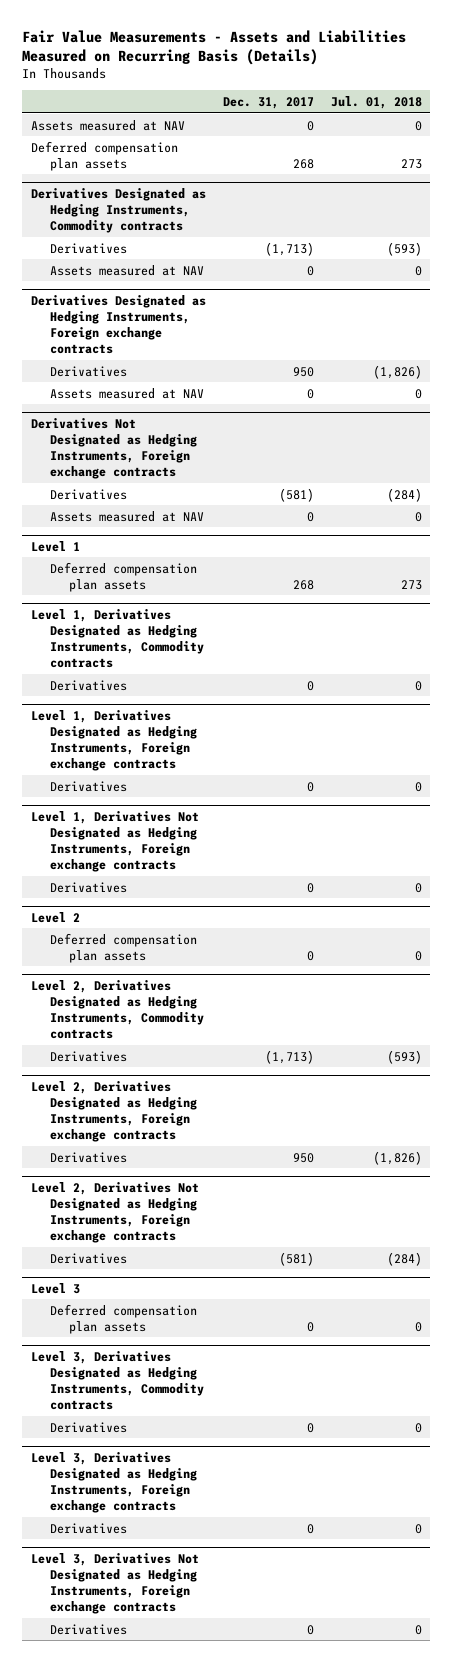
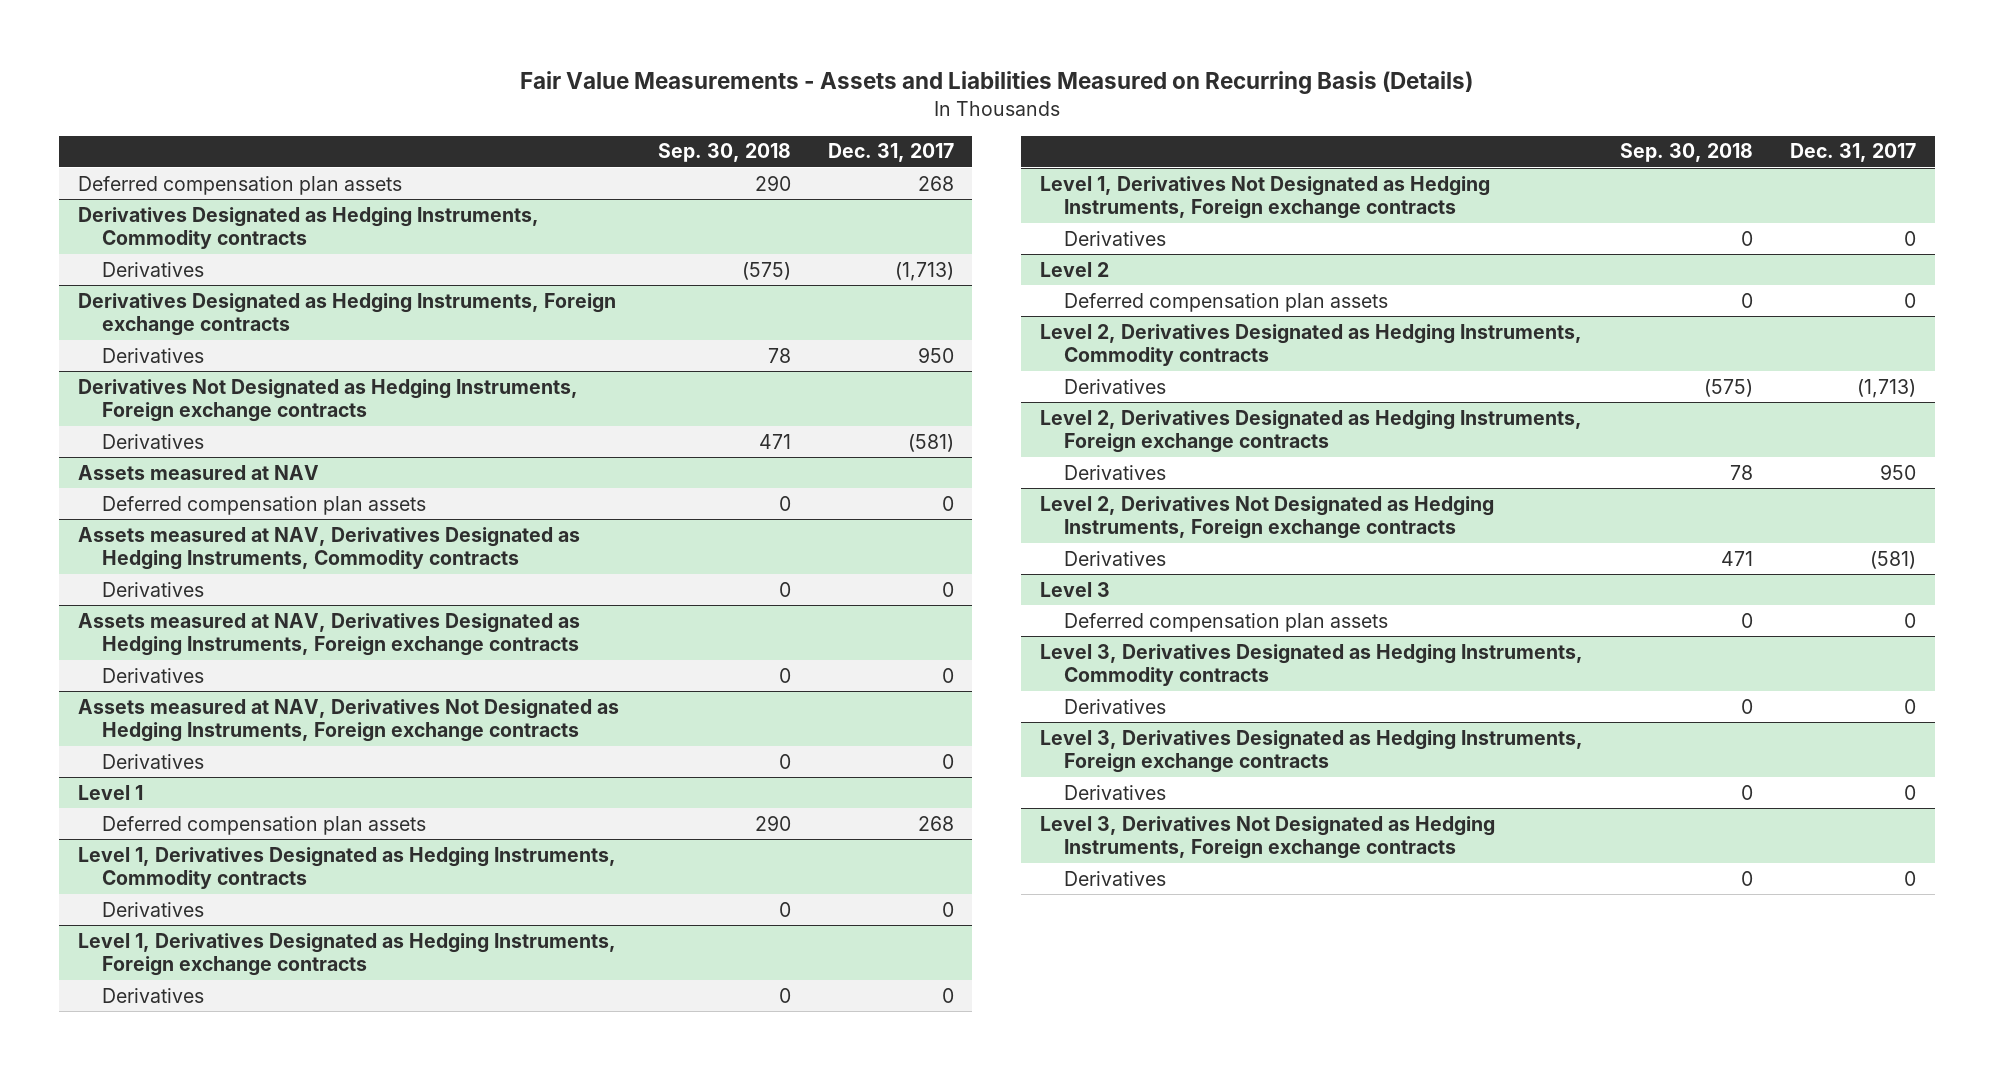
[330,96,422,110] Jul. 01, 2018 -> none
none -> [657,143,791,163] Sep. 30, 2018
[30,119,185,131] Assets measured at NAV -> none
[49,264,204,276] Assets measured at NAV -> none
[49,387,204,399] Assets measured at NAV -> none
[49,510,204,522] Assets measured at NAV -> none
none -> [77,464,319,480] Assets measured at NAV
none -> [101,495,426,515] Deferred compensation plan assets
none -> [77,526,580,571] Assets measured at NAV, Derivatives Designated as Hedging Instruments, Commodity contracts
none -> [101,581,204,597] Derivatives
none -> [77,612,580,657] Assets measured at NAV, Derivatives Designated as Hedging Instruments, Foreign exchange contracts
none -> [101,667,204,683] Derivatives
none -> [77,698,619,743] Assets measured at NAV, Derivatives Not Designated as Hedging Instruments, Foreign exchange contracts
none -> [101,753,204,769] Derivatives

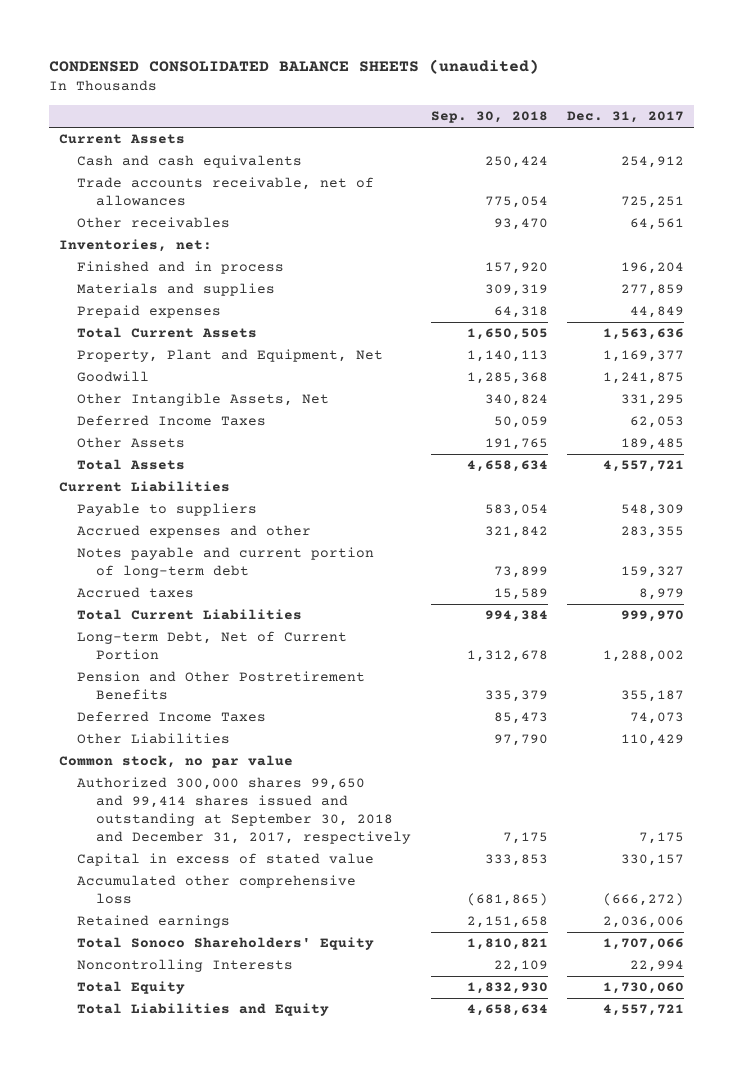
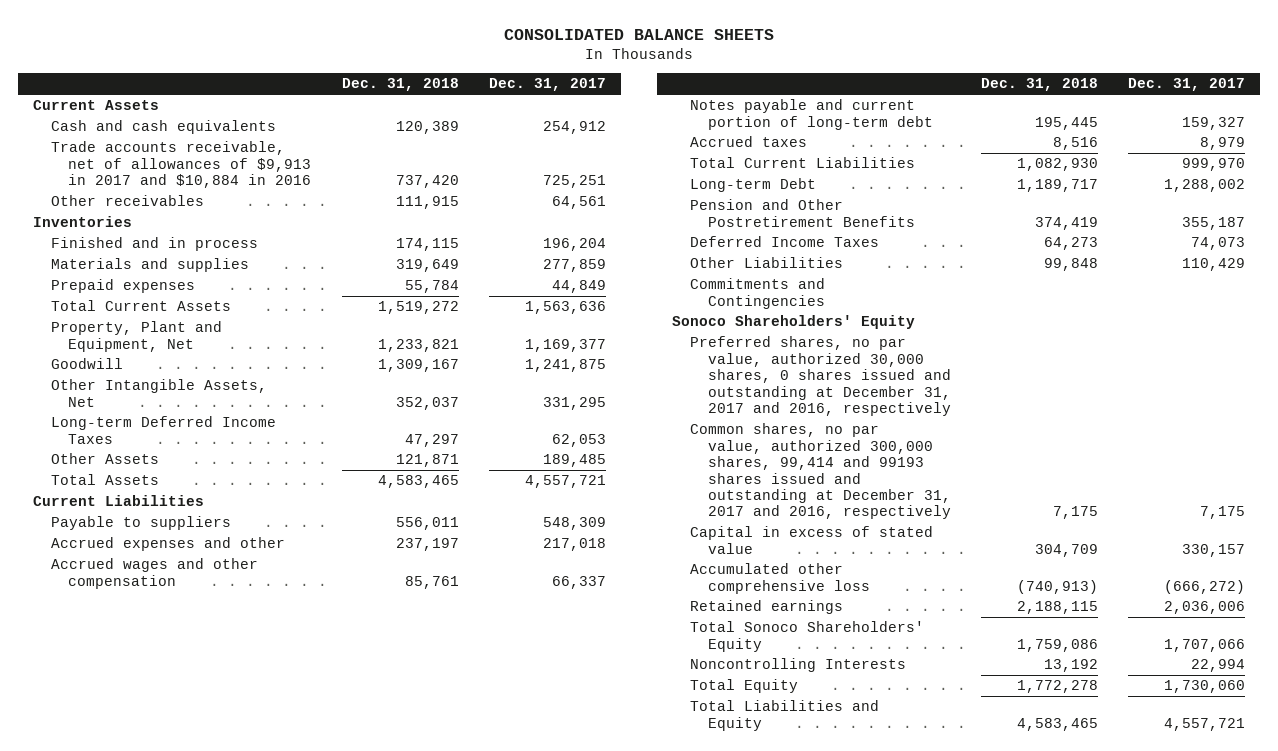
[49,59,540,75] CONDENSED CONSOLIDATED BALANCE SHEETS (unaudited) -> [504,28,775,40] CONSOLIDATED BALANCE SHEETS
[430,111,548,124] Sep. 30, 2018 -> none
none -> [341,78,459,92] Dec. 31, 2018
[77,177,375,207] Trade accounts receivable, net of allowances -> [50,141,312,189] Trade accounts receivable, net of allowances of $9,913 in 2017 and $10,884 in 2016
[59,239,213,253] Inventories, net: -> [32,216,132,228] Inventories
[77,415,267,427] Deferred Income Taxes -> [50,416,276,444] Long-term Deferred Income Taxes
[621,526,685,539] 283,355 -> [543,538,607,552] 217,018
none -> [50,558,258,589] Accrued wages and other compensation
[77,631,348,661] Long-term Debt, Net of Current Portion -> [689,178,816,193] Long-term Debt
[59,755,294,769] Common stock, no par value -> none
none -> [689,278,825,309] Commitments and Contingencies
none -> [671,315,915,330] Sonoco Shareholders' Equity
none -> [689,336,951,416] Preferred shares, no par value, authorized 30,000 shares, 0 shares issued and outstanding at December 31, 2017 and 2016, respectively
[77,777,411,844] Authorized 300,000 shares 99,650 and 99,414 shares issued and outstanding at September 30, 2018 and December 31, 2017, respectively -> [689,423,951,520] Common shares, no par value, authorized 300,000 shares, 99,414 and 99193 shares issued and outstanding at December 31, 2017 and 2016, respectively

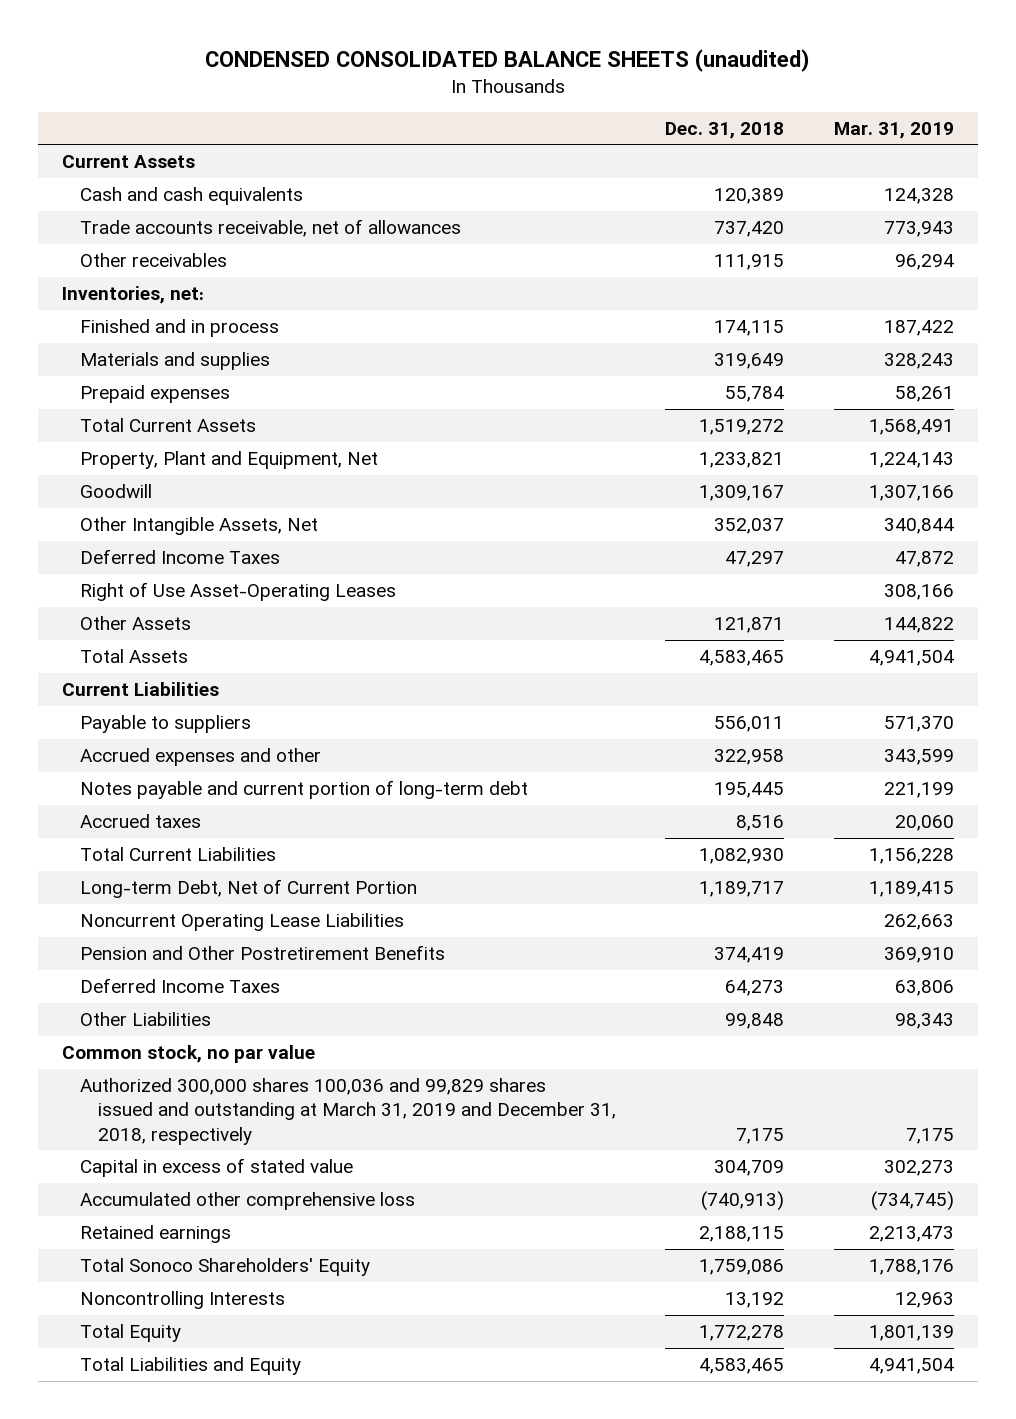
[504,28,775,40] CONSOLIDATED BALANCE SHEETS -> [205,49,811,73] CONDENSED CONSOLIDATED BALANCE SHEETS (unaudited)
[489,78,607,92] Dec. 31, 2017 -> none
none -> [833,121,954,139] Mar. 31, 2019
[50,141,312,189] Trade accounts receivable, net of allowances of $9,913 in 2017 and $10,884 in 2016 -> [80,219,462,238] Trade accounts receivable, net of allowances
[32,216,132,228] Inventories -> [62,286,205,305] Inventories, net:
[50,416,276,444] Long-term Deferred Income Taxes -> [80,549,281,565] Deferred Income Taxes
none -> [80,582,397,602] Right of Use Asset-Operating Leases
[50,558,258,589] Accrued wages and other compensation -> none
[395,538,459,552] 237,197 -> [714,749,785,766] 322,958
[689,178,816,193] Long-term Debt -> [80,879,418,899] Long-term Debt, Net of Current Portion
none -> [80,913,405,932] Noncurrent Operating Lease Liabilities
[689,278,825,309] Commitments and Contingencies -> none
[671,315,915,330] Sonoco Shareholders' Equity -> none
[689,336,951,416] Preferred shares, no par value, authorized 30,000 shares, 0 shares issued and outstanding at December 31, 2017 and 2016, respectively -> none
none -> [62,1045,316,1064] Common stock, no par value
[689,423,951,520] Common shares, no par value, authorized 300,000 shares, 99,414 and 99193 shares issued and outstanding at December 31, 2017 and 2016, respectively -> [80,1078,616,1145] Authorized 300,000 shares 100,036 and 99,829 shares issued and outstanding at March 31, 2019 and December 31, 2018, respectively

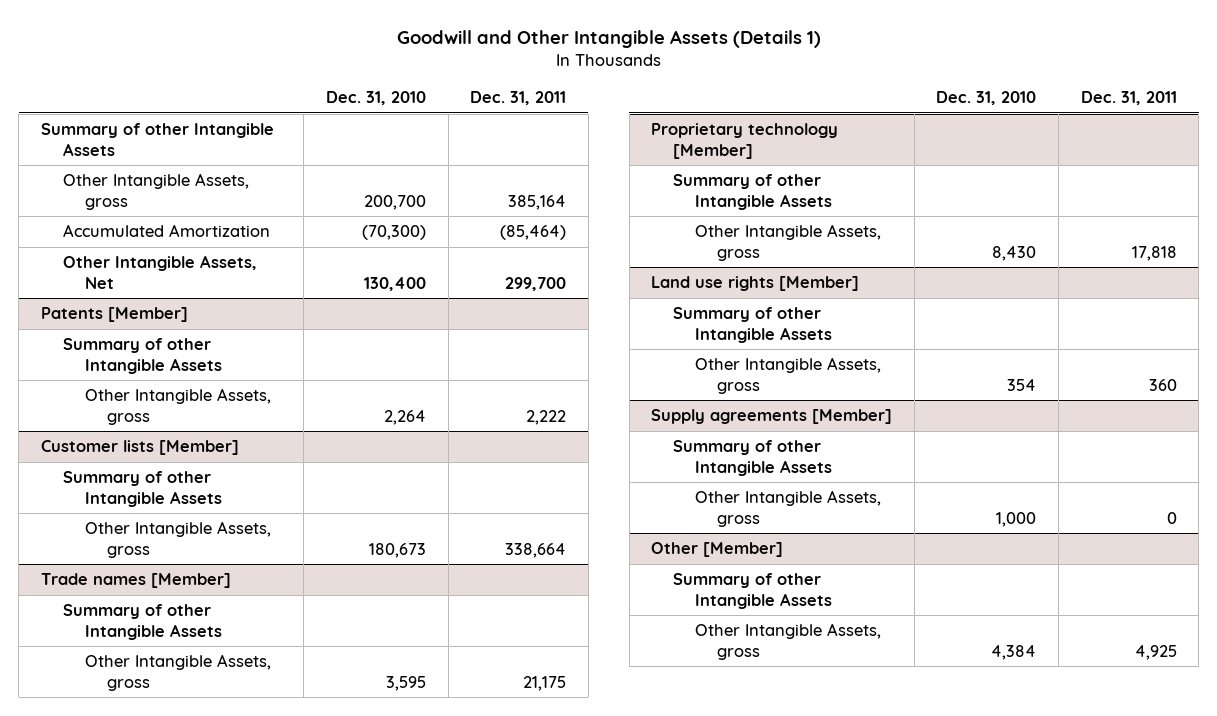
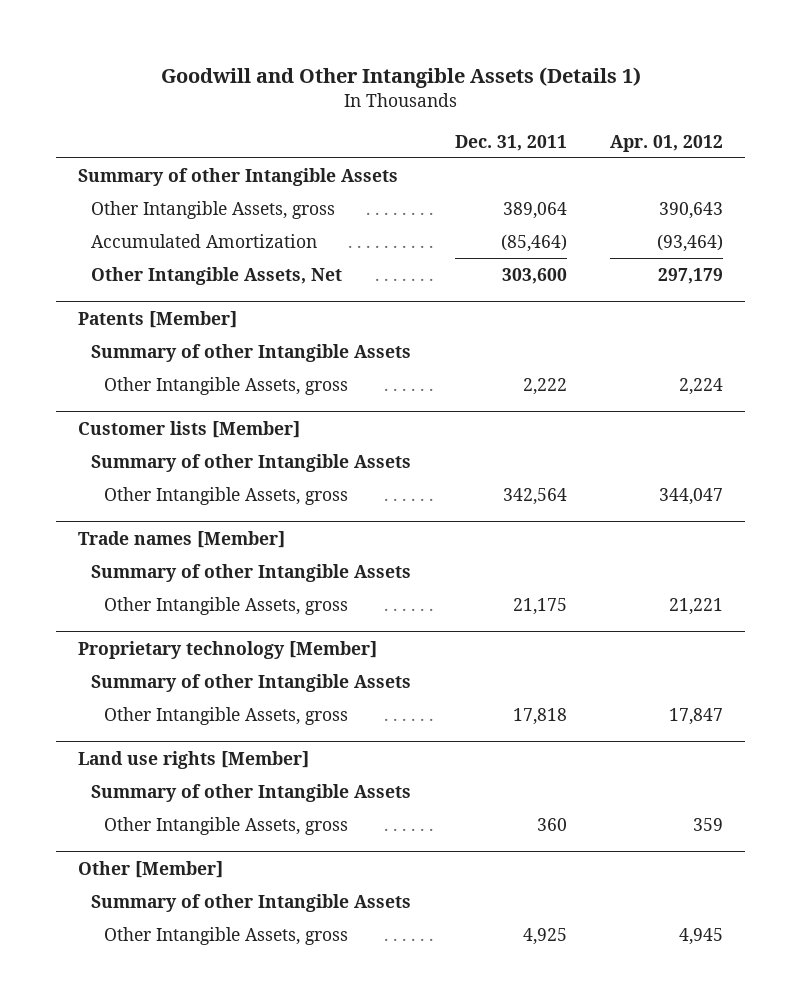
[325,91,426,106] Dec. 31, 2010 -> none
none -> [610,134,724,152] Apr. 01, 2012
[508,194,567,210] 385,164 -> [502,201,567,219] 389,064
[505,276,567,291] 299,700 -> [501,267,567,284] 303,600
[505,542,567,558] 338,664 -> [502,487,567,505] 342,564
[651,409,893,425] Supply agreements [Member] -> none
[673,440,833,476] Summary of other Intangible Assets -> none
[695,490,882,527] Other Intangible Assets, gross -> none

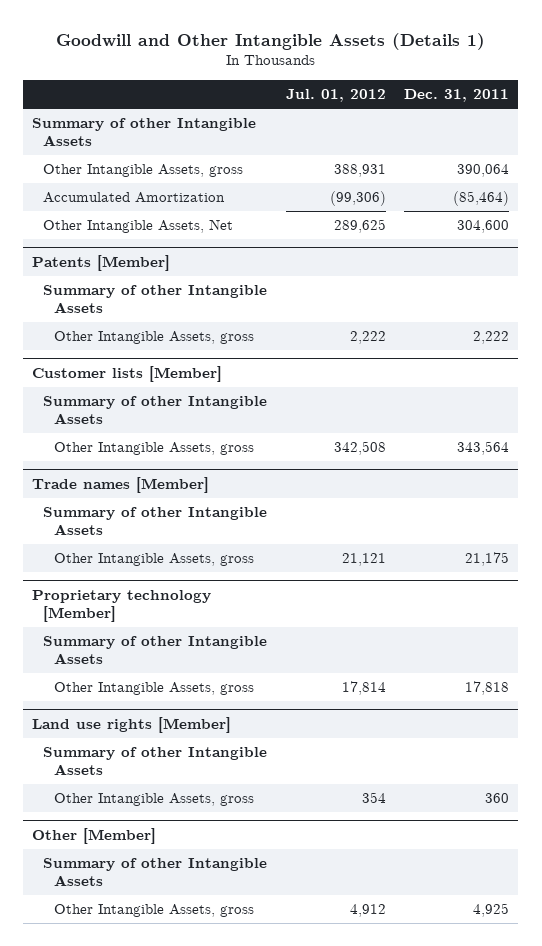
[610,134,724,152] Apr. 01, 2012 -> none
none -> [285,88,386,102] Jul. 01, 2012
[502,201,567,219] 389,064 -> [457,164,510,178] 390,064
[501,267,567,284] 303,600 -> [457,220,510,234] 304,600
[502,487,567,505] 342,564 -> [457,441,510,456] 343,564

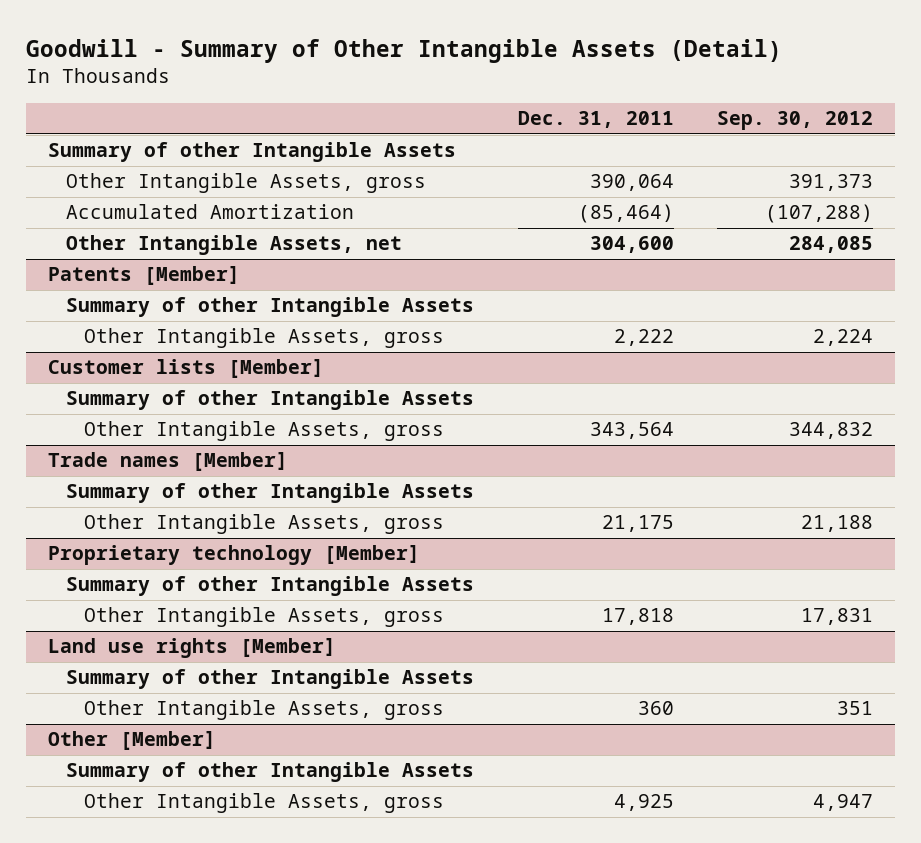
[55,32,485,50] Goodwill and Other Intangible Assets (Details 1) -> [26,38,783,63] Goodwill - Summary of Other Intangible Assets (Detail)
[285,88,386,102] Jul. 01, 2012 -> none
none -> [717,111,874,131] Sep. 30, 2012
[42,219,233,234] Other Intangible Assets, Net -> [65,235,402,256] Other Intangible Assets, net

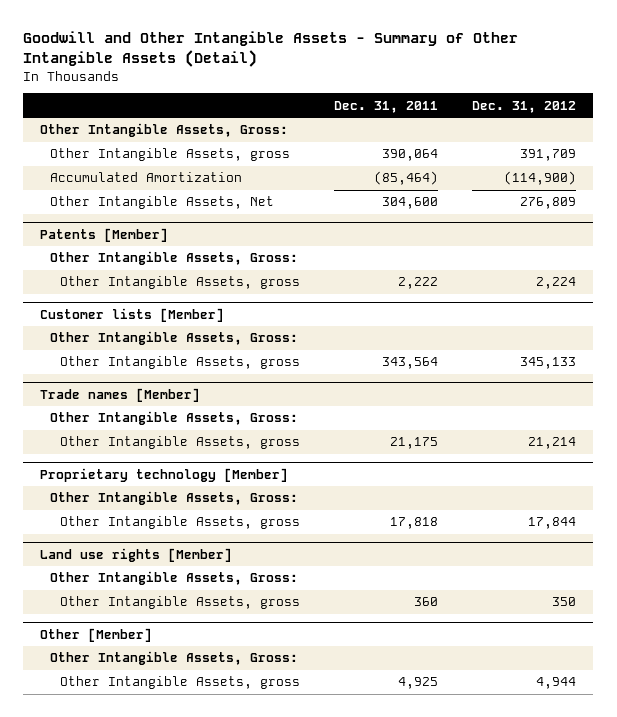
[26,38,783,63] Goodwill - Summary of Other Intangible Assets (Detail) -> [23,31,519,68] Goodwill and Other Intangible Assets - Summary of Other Intangible Assets (Detail)
[717,111,874,131] Sep. 30, 2012 -> none
none -> [472,100,577,113] Dec. 31, 2012
[48,142,457,163] Summary of other Intangible Assets -> [40,123,289,138] Other Intangible Assets, Gross:
[65,235,402,256] Other Intangible Assets, net -> [50,196,275,210] Other Intangible Assets, Net
[65,297,474,318] Summary of other Intangible Assets -> [50,251,299,266] Other Intangible Assets, Gross:
[65,390,474,411] Summary of other Intangible Assets -> [50,331,299,346] Other Intangible Assets, Gross:
[65,483,474,504] Summary of other Intangible Assets -> [50,411,299,426] Other Intangible Assets, Gross:
[65,576,474,597] Summary of other Intangible Assets -> [50,491,299,506] Other Intangible Assets, Gross:
[65,669,474,690] Summary of other Intangible Assets -> [50,571,299,586] Other Intangible Assets, Gross:
[65,762,474,783] Summary of other Intangible Assets -> [50,651,299,666] Other Intangible Assets, Gross:

